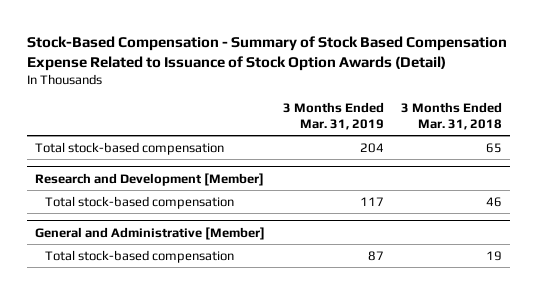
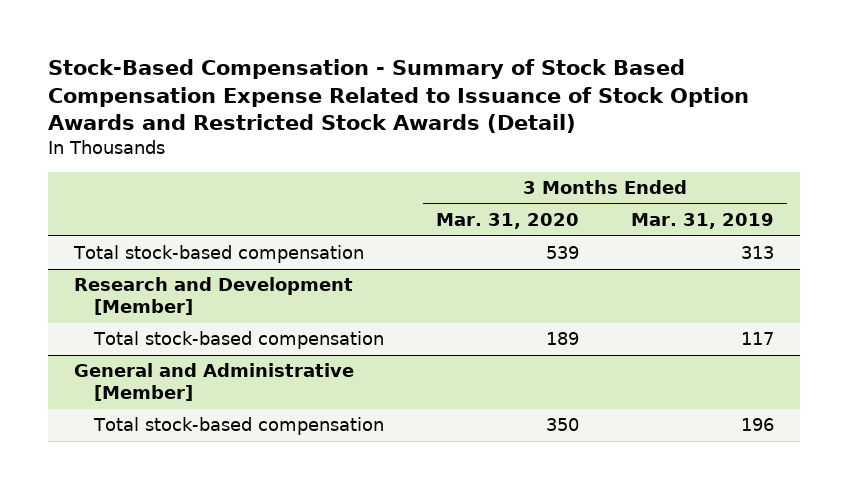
[26,35,507,71] Stock-Based Compensation - Summary of Stock Based Compensation Expense Related to Issuance of Stock Option Awards (Detail) -> [47,59,749,134] Stock-Based Compensation - Summary of Stock Based Compensation Expense Related to Issuance of Stock Option Awards and Restricted Stock Awards (Detail)
[400,102,502,131] 3 Months Ended Mar. 31, 2018 -> none
none -> [436,213,580,230] Mar. 31, 2020
[359,142,384,153] 204 -> [741,246,775,260] 313
[367,250,384,261] 87 -> [741,418,775,432] 196

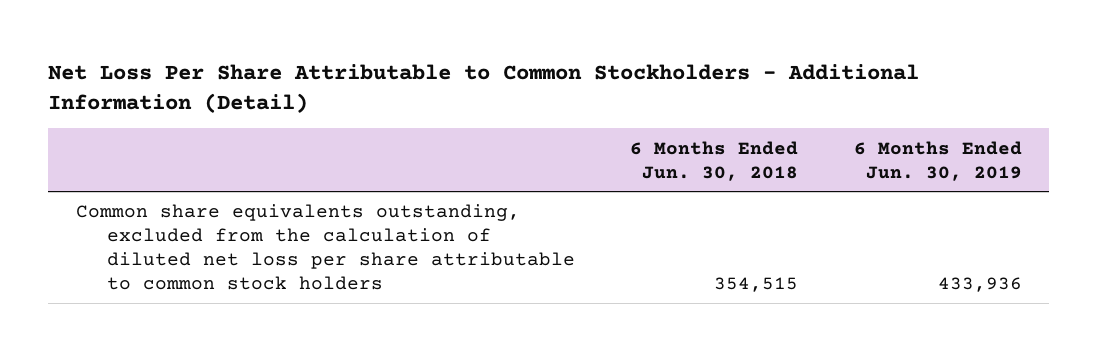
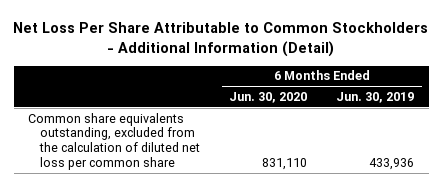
[630,140,799,181] 6 Months Ended Jun. 30, 2018 -> none
none -> [228,91,307,103] Jun. 30, 2020
[75,204,576,291] Common share equivalents outstanding, excluded from the calculation of diluted net loss per share attributable to common stock holders -> [28,112,200,170] Common share equivalents outstanding, excluded from the calculation of diluted net loss per common share

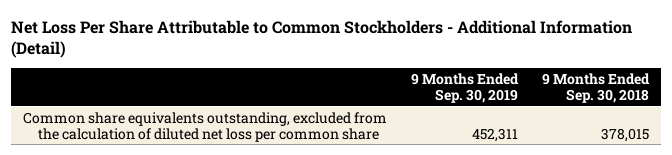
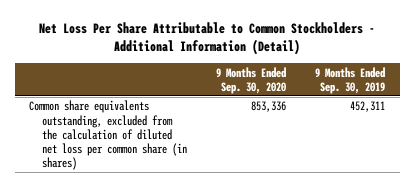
[541,72,650,103] 9 Months Ended Sep. 30, 2018 -> none
none -> [216,66,287,94] 9 Months Ended Sep. 30, 2020
[23,111,388,142] Common share equivalents outstanding, excluded from the calculation of diluted net loss per common share -> [29,100,188,171] Common share equivalents outstanding, excluded from the calculation of diluted net loss per common share (in shares)

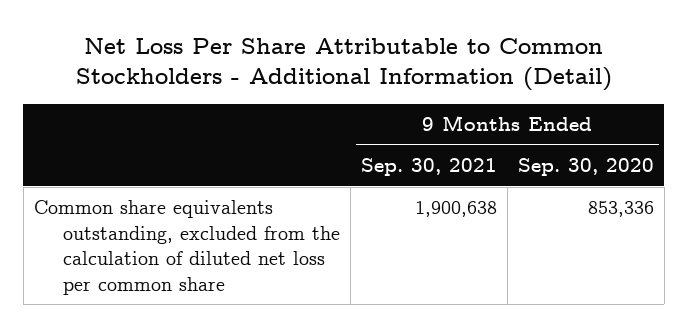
[315,66,386,94] 9 Months Ended Sep. 30, 2019 -> none
none -> [360,157,497,176] Sep. 30, 2021
[29,100,188,171] Common share equivalents outstanding, excluded from the calculation of diluted net loss per common share (in shares) -> [33,200,341,295] Common share equivalents outstanding, excluded from the calculation of diluted net loss per common share

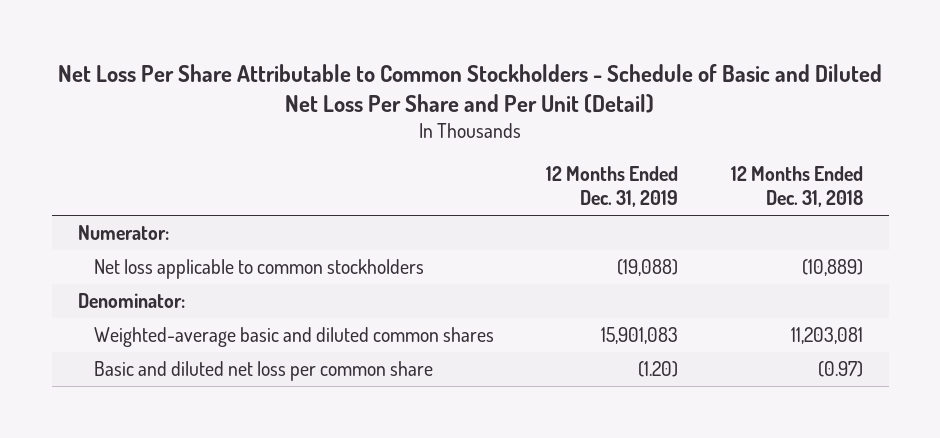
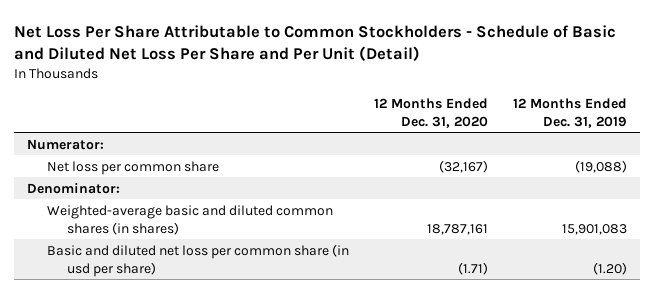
[730,166,863,208] 12 Months Ended Dec. 31, 2018 -> none
none -> [373,97,488,128] 12 Months Ended Dec. 31, 2020
[94,258,425,279] Net loss applicable to common stockholders -> [46,160,219,175] Net loss per common share
[94,326,495,347] Weighted-average basic and diluted common shares -> [46,204,333,235] Weighted-average basic and diluted common shares (in shares)
[94,360,434,381] Basic and diluted net loss per common share -> [46,243,349,277] Basic and diluted net loss per common share (in usd per share)

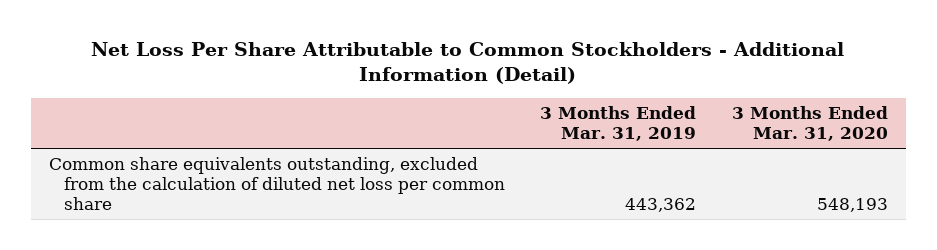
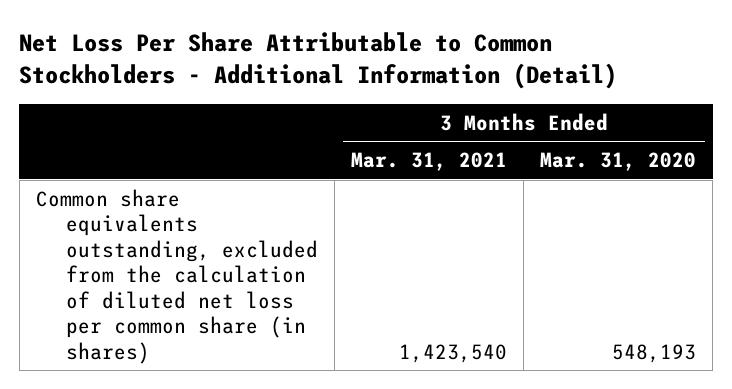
[540,106,697,141] 3 Months Ended Mar. 31, 2019 -> none
none -> [350,152,507,172] Mar. 31, 2021
[48,157,505,210] Common share equivalents outstanding, excluded from the calculation of diluted net loss per common share -> [36,188,318,364] Common share equivalents outstanding, excluded from the calculation of diluted net loss per common share (in shares)

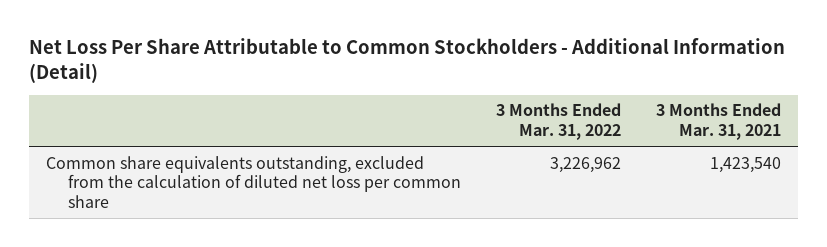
[540,152,697,172] Mar. 31, 2020 -> none
none -> [495,103,621,141] 3 Months Ended Mar. 31, 2022
[36,188,318,364] Common share equivalents outstanding, excluded from the calculation of diluted net loss per common share (in shares) -> [46,155,462,209] Common share equivalents outstanding, excluded from the calculation of diluted net loss per common share

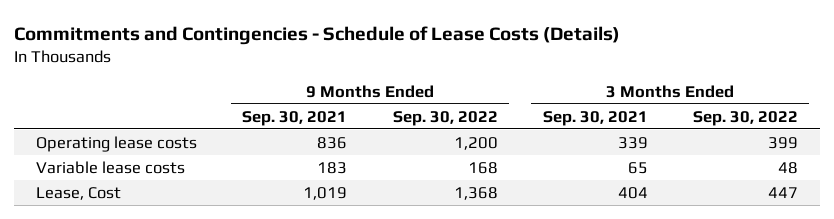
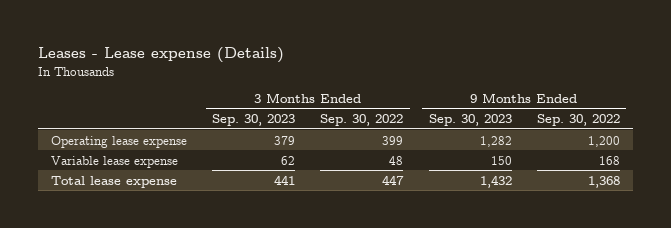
[13,25,620,45] Commitments and Contingencies - Schedule of Lease Costs (Details) -> [38,47,285,64] Leases - Lease expense (Details)
[242,110,348,126] Sep. 30, 2021 -> none
[542,110,648,126] Sep. 30, 2021 -> none
none -> [211,114,295,127] Sep. 30, 2023
none -> [428,114,512,127] Sep. 30, 2023
[36,135,198,152] Operating lease costs -> [50,135,187,148] Operating lease expense
[36,160,186,174] Variable lease costs -> [50,155,178,168] Variable lease expense
[36,186,122,200] Lease, Cost -> [50,175,177,188] Total lease expense

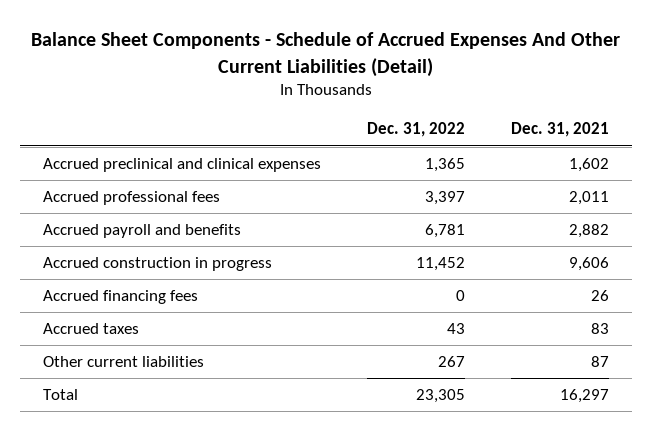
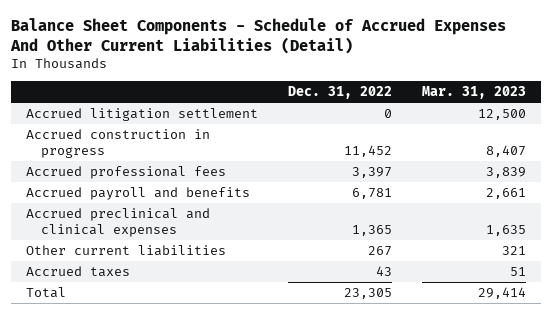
[511,122,610,138] Dec. 31, 2021 -> none
none -> [421,86,526,100] Mar. 31, 2023
none -> [25,108,258,122] Accrued litigation settlement
[42,257,272,272] Accrued construction in progress -> [25,129,210,158] Accrued construction in progress
[42,290,198,305] Accrued financing fees -> none
[42,158,321,173] Accrued preclinical and clinical expenses -> [25,208,210,237] Accrued preclinical and clinical expenses
[42,323,139,335] Accrued taxes -> [25,266,130,278] Accrued taxes

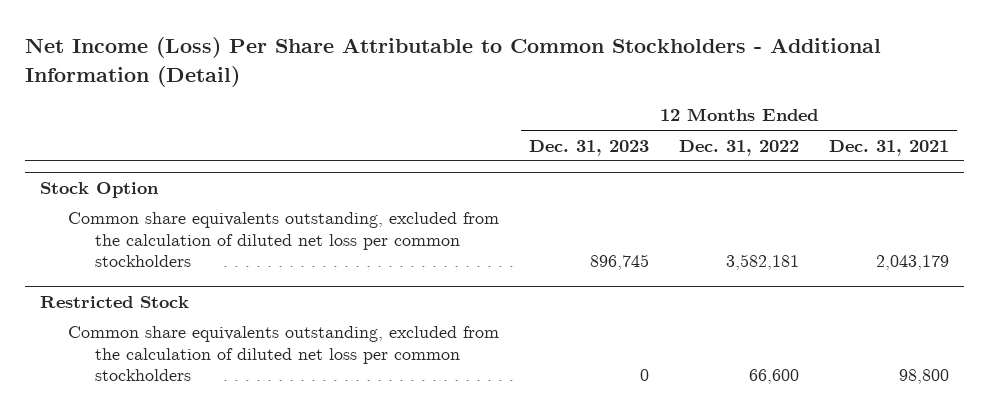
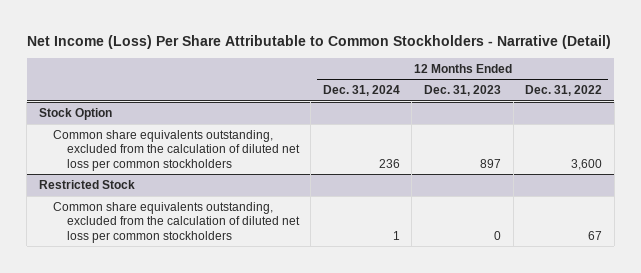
[25,37,882,87] Net Income (Loss) Per Share Attributable to Common Stockholders - Additional Information (Detail) -> [26,34,611,49] Net Income (Loss) Per Share Attributable to Common Stockholders - Narrative (Detail)
[829,139,950,156] Dec. 31, 2021 -> none
none -> [322,85,400,97] Dec. 31, 2024
[589,253,649,270] 896,745 -> [480,158,502,168] 897
[726,253,800,270] 3,582,181 -> [571,158,603,170] 3,600
[749,368,800,384] 66,600 -> [588,230,603,240] 67

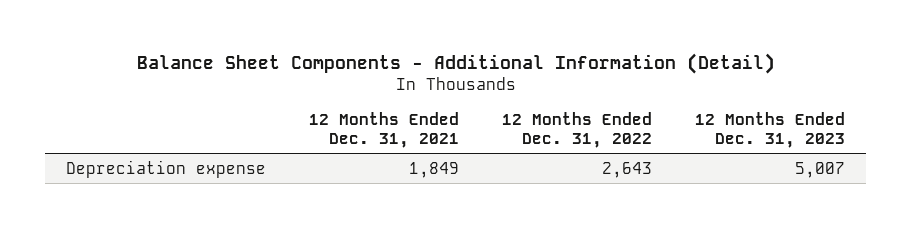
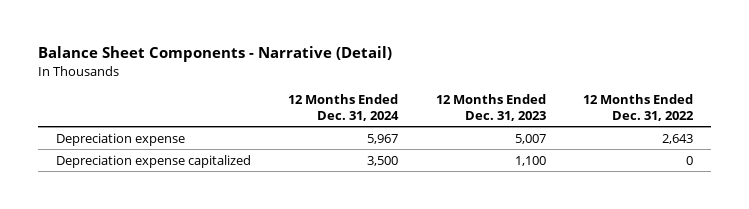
[136,52,775,74] Balance Sheet Components - Additional Information (Detail) -> [37,45,392,62] Balance Sheet Components - Narrative (Detail)
[309,112,460,149] 12 Months Ended Dec. 31, 2021 -> none
none -> [288,94,400,122] 12 Months Ended Dec. 31, 2024
none -> [56,154,252,168] Depreciation expense capitalized

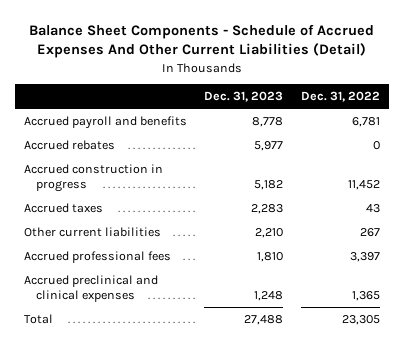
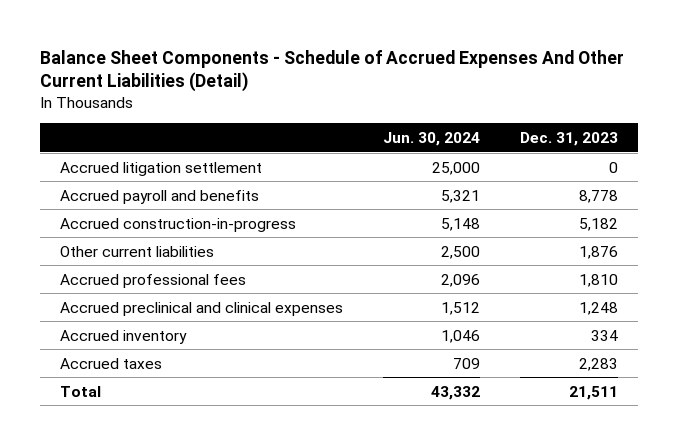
[300,91,380,103] Dec. 31, 2022 -> none
none -> [382,132,480,147] Jun. 30, 2024
none -> [59,161,262,176] Accrued litigation settlement
[23,139,115,150] Accrued rebates -> none
[23,163,163,193] Accrued construction in progress -> [59,217,296,232] Accrued construction-in-progress
[255,227,284,238] 2,210 -> [578,245,618,259] 1,876
none -> [59,329,187,344] Accrued inventory
[23,202,103,213] Accrued taxes -> [59,357,162,369] Accrued taxes
[244,314,284,325] 27,488 -> [568,385,618,400] 21,511

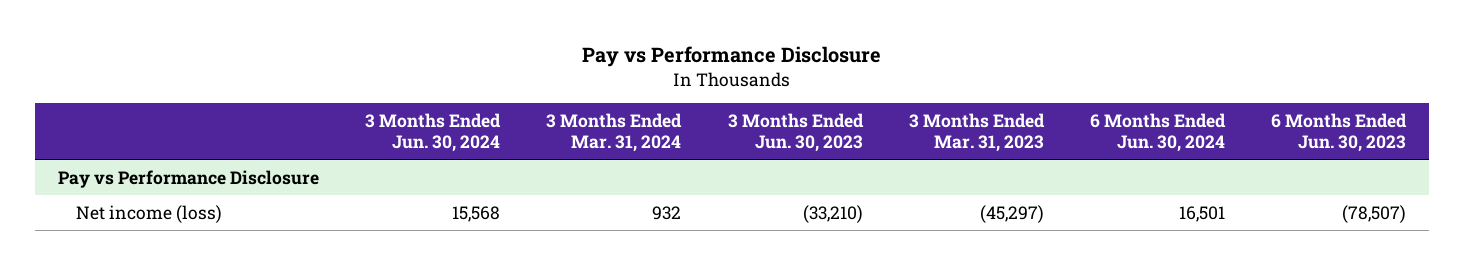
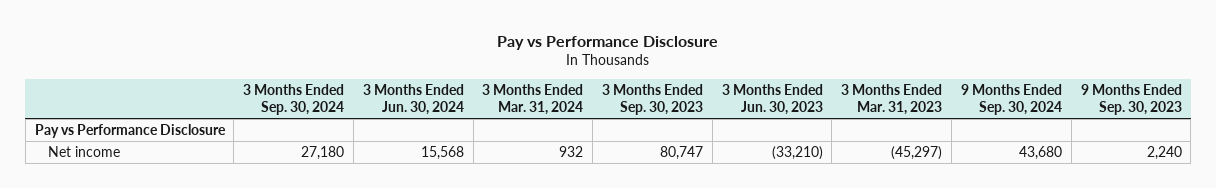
[1089,112,1226,153] 6 Months Ended Jun. 30, 2024 -> none
[1270,112,1407,153] 6 Months Ended Jun. 30, 2023 -> none
none -> [243,83,345,116] 3 Months Ended Sep. 30, 2024
none -> [602,83,704,116] 3 Months Ended Sep. 30, 2023
none -> [960,83,1062,116] 9 Months Ended Sep. 30, 2024
none -> [1080,83,1182,116] 9 Months Ended Sep. 30, 2023
[75,204,222,223] Net income (loss) -> [48,146,121,158] Net income

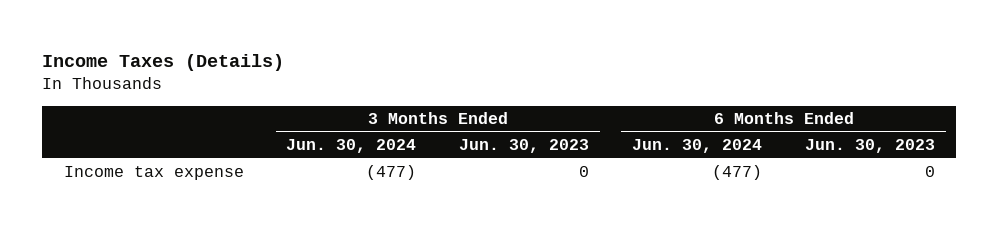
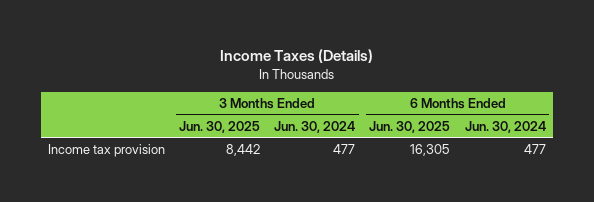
[459,139,590,154] Jun. 30, 2023 -> none
[805,139,936,154] Jun. 30, 2023 -> none
none -> [179,120,261,133] Jun. 30, 2025
none -> [369,120,451,133] Jun. 30, 2025
[63,166,244,181] Income tax expense -> [48,144,166,158] Income tax provision
[366,165,417,181] (477) -> [333,144,356,155] 477
[712,165,763,181] (477) -> [523,144,546,155] 477

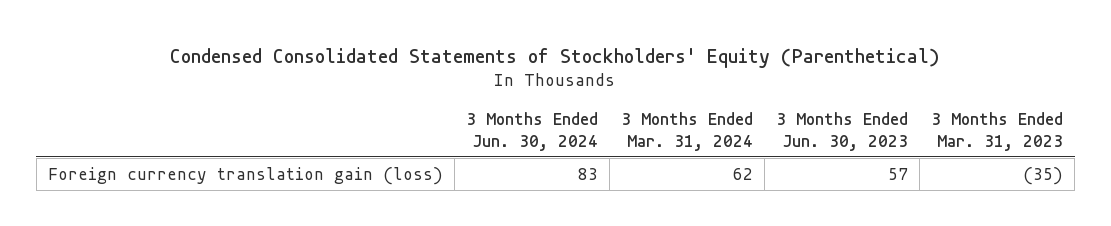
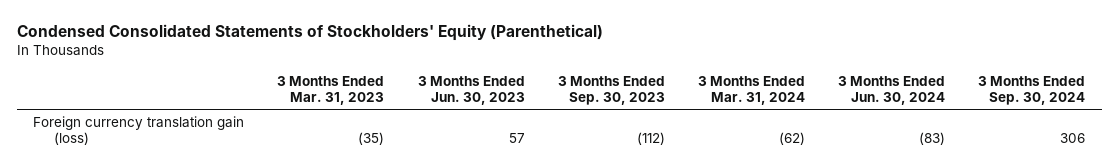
none -> [557,75,665,105] 3 Months Ended Sep. 30, 2023
none -> [978,75,1086,105] 3 Months Ended Sep. 30, 2024
[577,167,598,180] 83 -> [918,132,945,146] (83)
[732,167,753,180] 62 -> [778,132,805,146] (62)

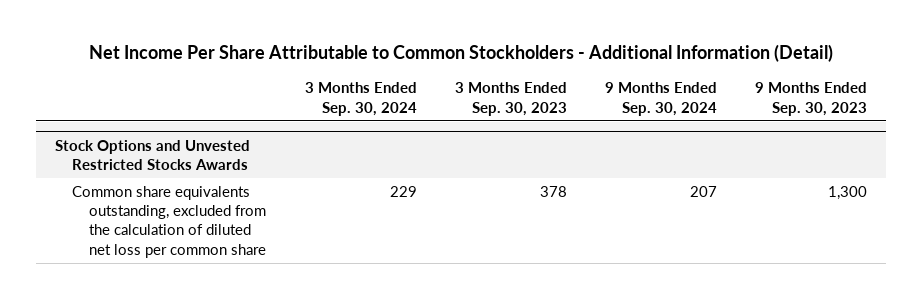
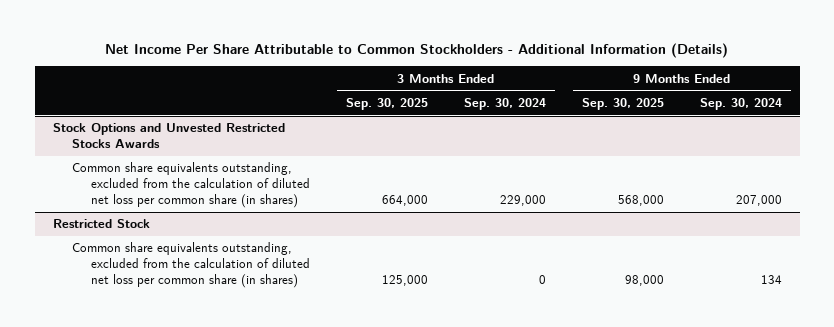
[88,44,833,63] Net Income Per Share Attributable to Common Stockholders - Additional Information (Detail) -> [105,42,729,58] Net Income Per Share Attributable to Common Stockholders - Additional Information (Details)
[454,82,567,116] 3 Months Ended Sep. 30, 2023 -> none
[754,82,867,116] 9 Months Ended Sep. 30, 2023 -> none
none -> [345,97,428,110] Sep. 30, 2025
none -> [581,97,664,110] Sep. 30, 2025
[72,186,267,258] Common share equivalents outstanding, excluded from the calculation of diluted net loss per common share -> [71,162,310,209] Common share equivalents outstanding, excluded from the calculation of diluted net loss per common share (in shares)
[389,186,417,198] 229 -> [499,195,546,207] 229,000
[689,186,717,198] 207 -> [735,195,782,207] 207,000
none -> [52,219,150,229] Restricted Stock
none -> [71,242,310,289] Common share equivalents outstanding, excluded from the calculation of diluted net loss per common share (in shares)

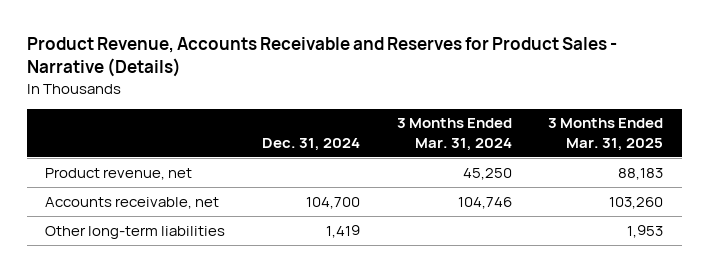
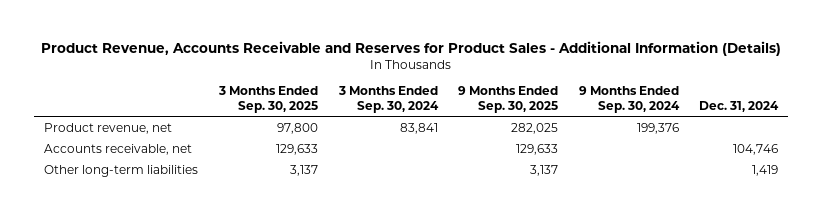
[26,37,617,78] Product Revenue, Accounts Receivable and Reserves for Product Sales - Narrative (Details) -> [41,40,782,56] Product Revenue, Accounts Receivable and Reserves for Product Sales - Additional Information (Details)
[396,118,512,151] 3 Months Ended Mar. 31, 2024 -> none
[548,118,664,151] 3 Months Ended Mar. 31, 2025 -> none
none -> [218,86,319,113] 3 Months Ended Sep. 30, 2025
none -> [337,86,439,113] 3 Months Ended Sep. 30, 2024
none -> [458,86,559,113] 9 Months Ended Sep. 30, 2025
none -> [578,86,680,113] 9 Months Ended Sep. 30, 2024
[305,196,360,209] 104,700 -> [733,143,779,155] 104,746

